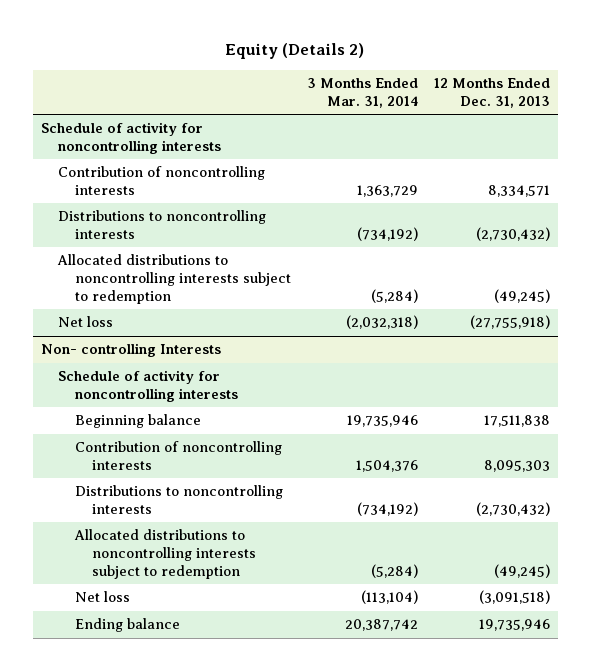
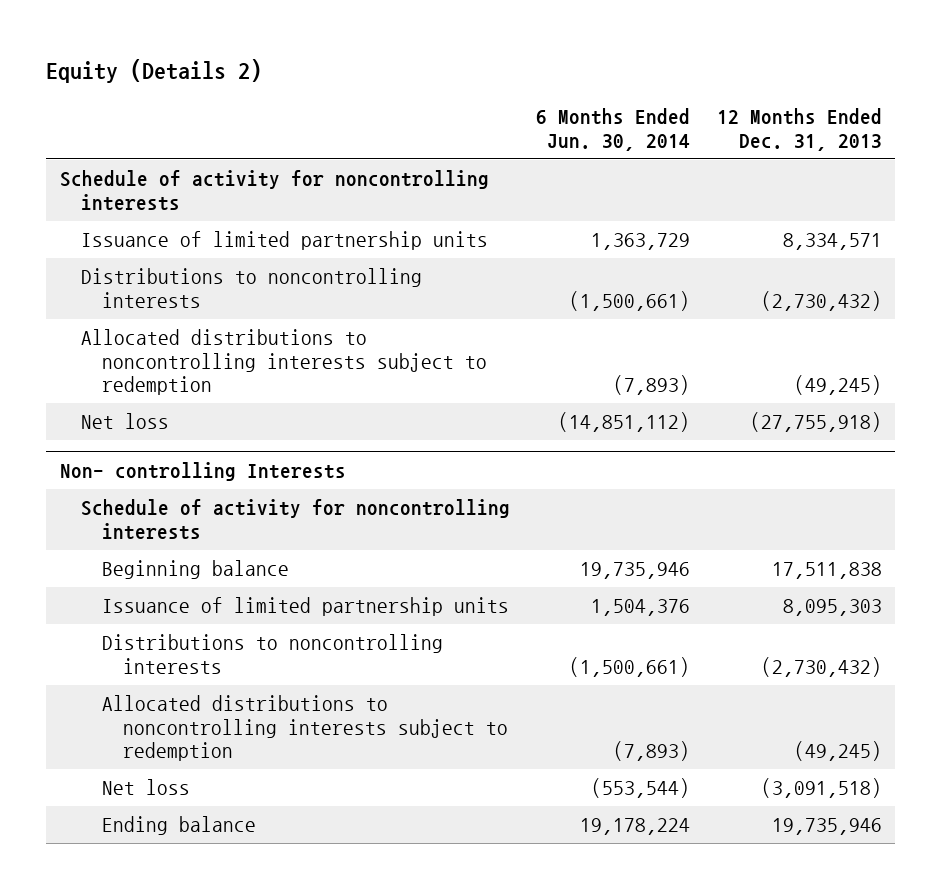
[306,77,418,108] 3 Months Ended Mar. 31, 2014 -> none
none -> [536,108,691,151] 6 Months Ended Jun. 30, 2014
[58,166,266,196] Contribution of noncontrolling interests -> [80,231,488,251] Issuance of limited partnership units
[74,441,282,471] Contribution of noncontrolling interests -> [101,597,509,617] Issuance of limited partnership units

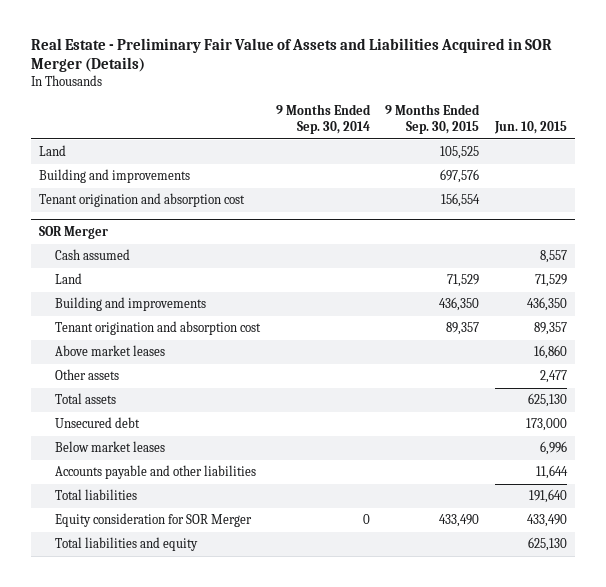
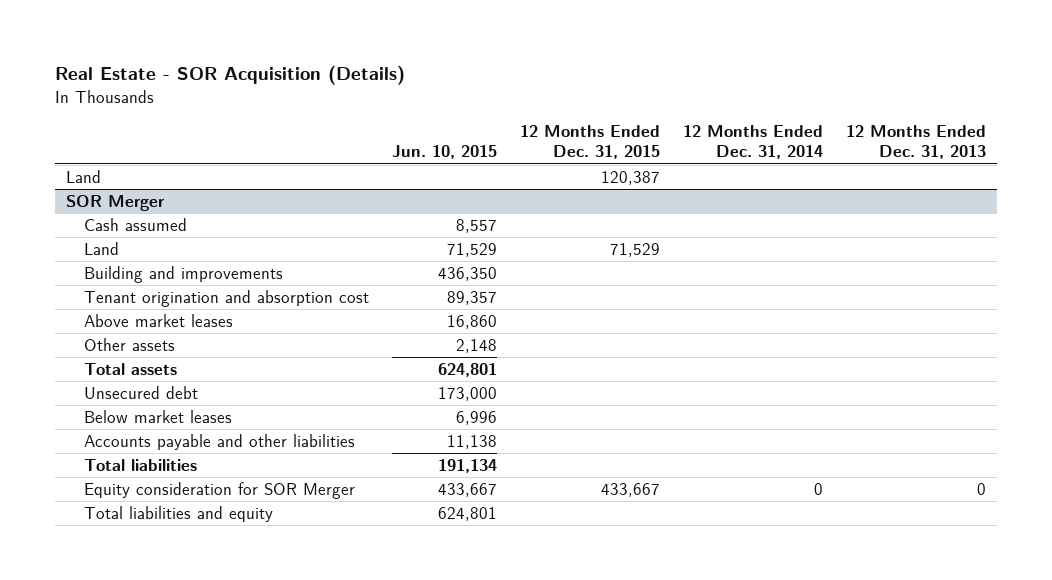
[30,37,552,73] Real Estate - Preliminary Fair Value of Assets and Liabilities Acquired in SOR Merger (Details) -> [54,65,405,86] Real Estate - SOR Acquisition (Details)
[275,103,371,134] 9 Months Ended Sep. 30, 2014 -> none
[385,103,481,134] 9 Months Ended Sep. 30, 2015 -> none
none -> [519,125,660,160] 12 Months Ended Dec. 31, 2015
none -> [682,125,823,160] 12 Months Ended Dec. 31, 2014
none -> [845,125,986,160] 12 Months Ended Dec. 31, 2013
[38,169,190,184] Building and improvements -> none
[38,193,245,208] Tenant origination and absorption cost -> none
[540,370,568,384] 2,477 -> [455,338,497,353] 2,148
[528,393,568,408] 625,130 -> [437,362,497,377] 624,801
[536,465,569,480] 11,644 -> [446,434,497,449] 11,138
[529,489,568,504] 191,640 -> [437,458,497,473] 191,134
[527,514,568,528] 433,490 -> [437,482,497,497] 433,667
[528,537,568,552] 625,130 -> [437,506,497,521] 624,801

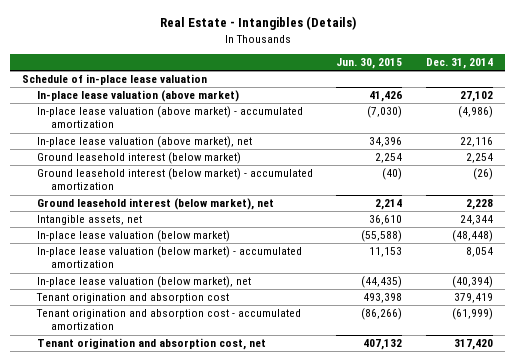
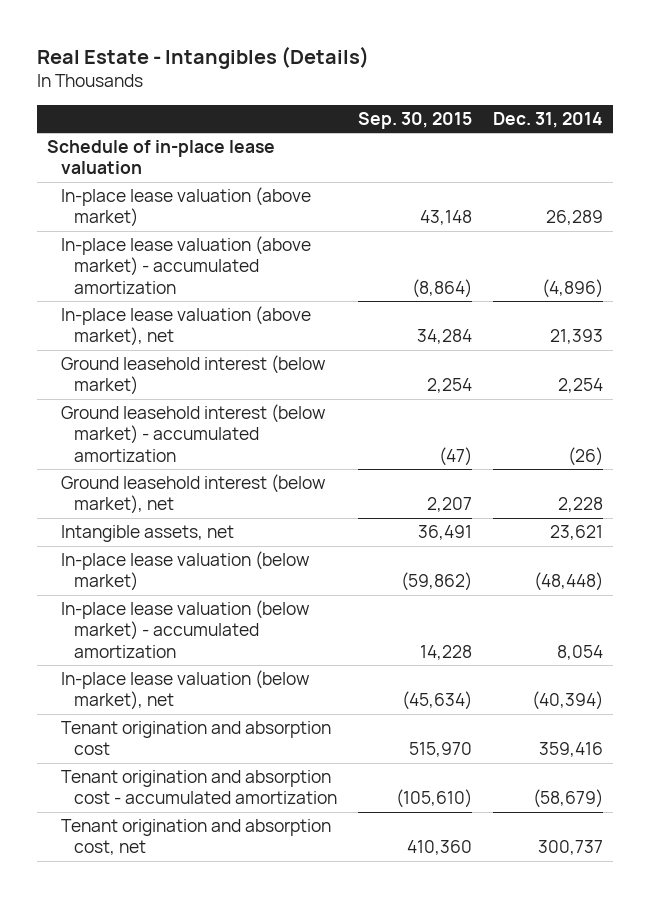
[336,58,403,70] Jun. 30, 2015 -> none
none -> [358,111,473,129] Sep. 30, 2015
[460,91,494,103] 27,102 -> [546,210,604,226] 26,289
[458,106,494,119] (4,986) -> [542,278,604,298] (4,896)
[460,137,494,148] 22,116 -> [550,329,604,345] 21,393
[460,215,494,226] 24,344 -> [550,525,604,541] 23,621
[454,293,494,304] 379,419 -> [539,742,604,758] 359,416
[452,308,494,321] (61,999) -> [533,789,604,809] (58,679)
[454,339,494,351] 317,420 -> [538,840,604,856] 300,737

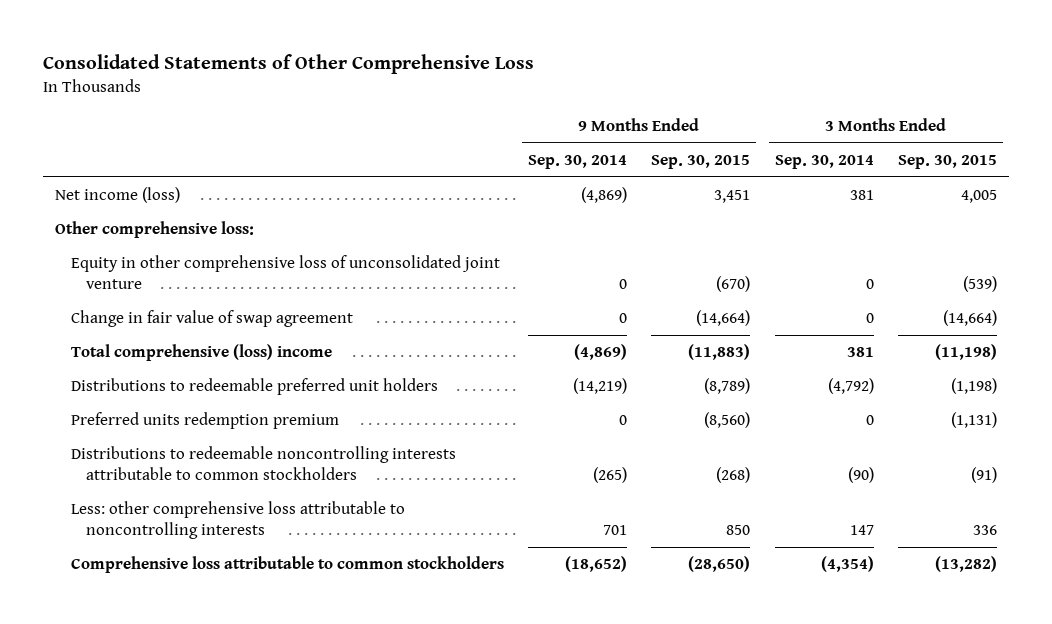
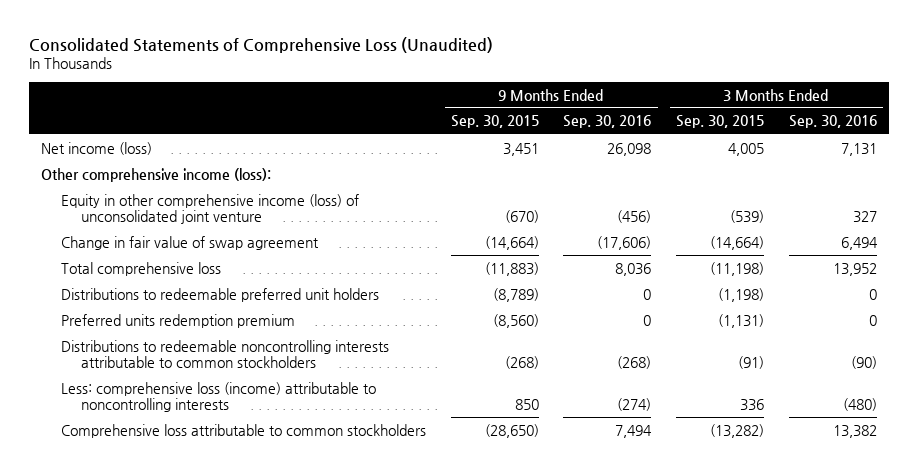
[43,54,535,75] Consolidated Statements of Other Comprehensive Loss -> [28,36,493,53] Consolidated Statements of Comprehensive Loss (Unaudited)
[528,155,628,170] Sep. 30, 2014 -> none
[774,155,874,170] Sep. 30, 2014 -> none
none -> [563,115,652,129] Sep. 30, 2016
none -> [788,115,877,129] Sep. 30, 2016
[55,221,255,239] Other comprehensive loss: -> [41,167,272,182] Other comprehensive income (loss):
[70,255,500,290] Equity in other comprehensive loss of unconsolidated joint venture -> [61,193,360,224] Equity in other comprehensive income (loss) of unconsolidated joint venture
[70,344,332,362] Total comprehensive (loss) income -> [61,261,222,276] Total comprehensive loss
[70,501,405,540] Less: other comprehensive loss attributable to noncontrolling interests -> [61,381,377,412] Less: comprehensive loss (income) attributable to noncontrolling interests

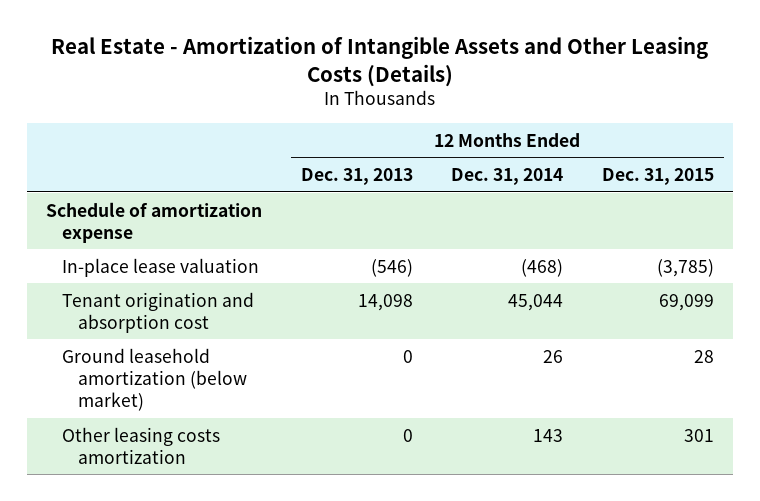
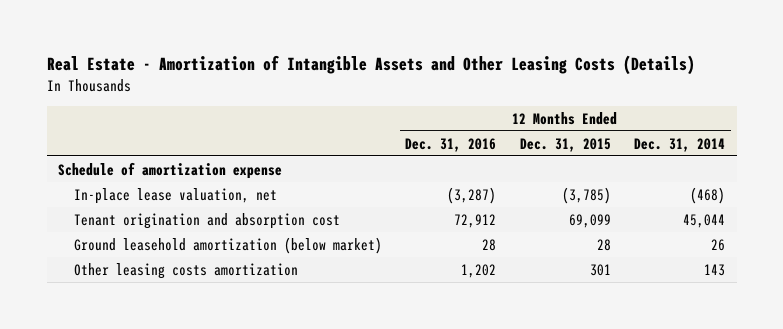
[300,168,413,186] Dec. 31, 2013 -> none
none -> [405,137,497,152] Dec. 31, 2016
[61,257,259,277] In-place lease valuation -> [74,187,278,204] In-place lease valuation, net

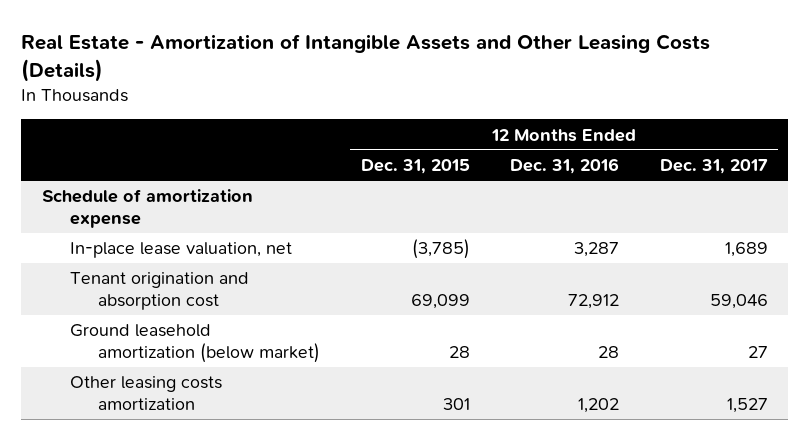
[633,137,725,152] Dec. 31, 2014 -> none
none -> [659,159,768,175] Dec. 31, 2017
[447,186,497,204] (3,287) -> [574,242,620,258] 3,287

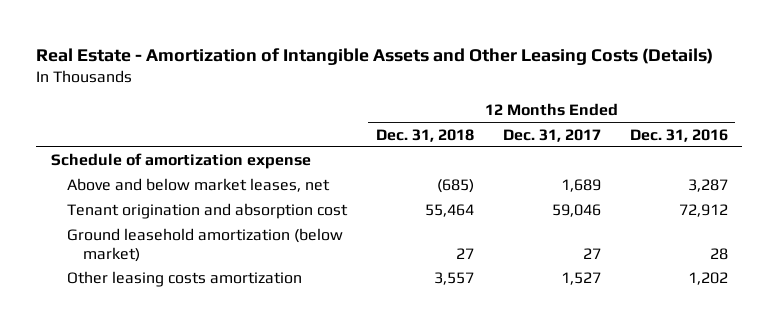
[360,159,470,175] Dec. 31, 2015 -> none
none -> [375,128,474,142] Dec. 31, 2018
[69,242,292,259] In-place lease valuation, net -> [66,178,330,193] Above and below market leases, net

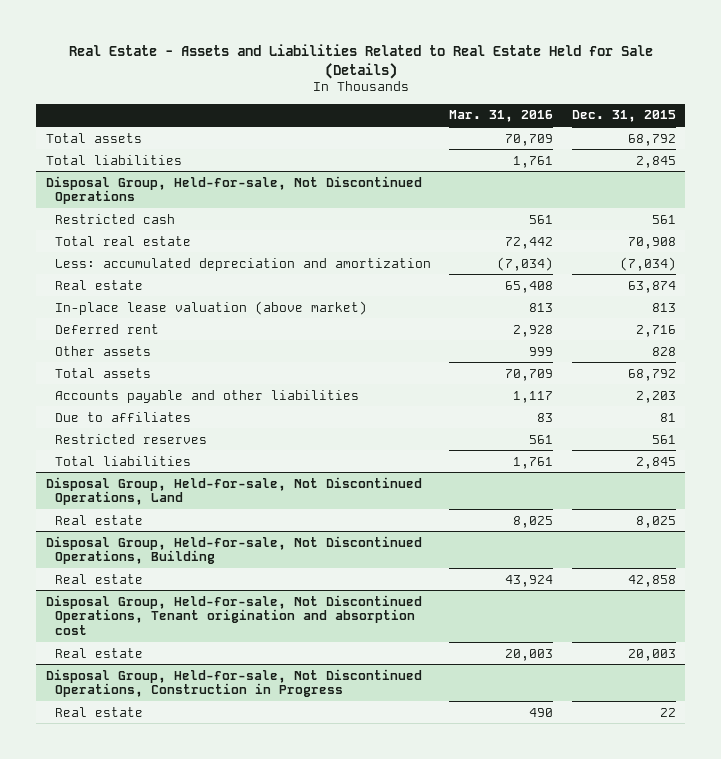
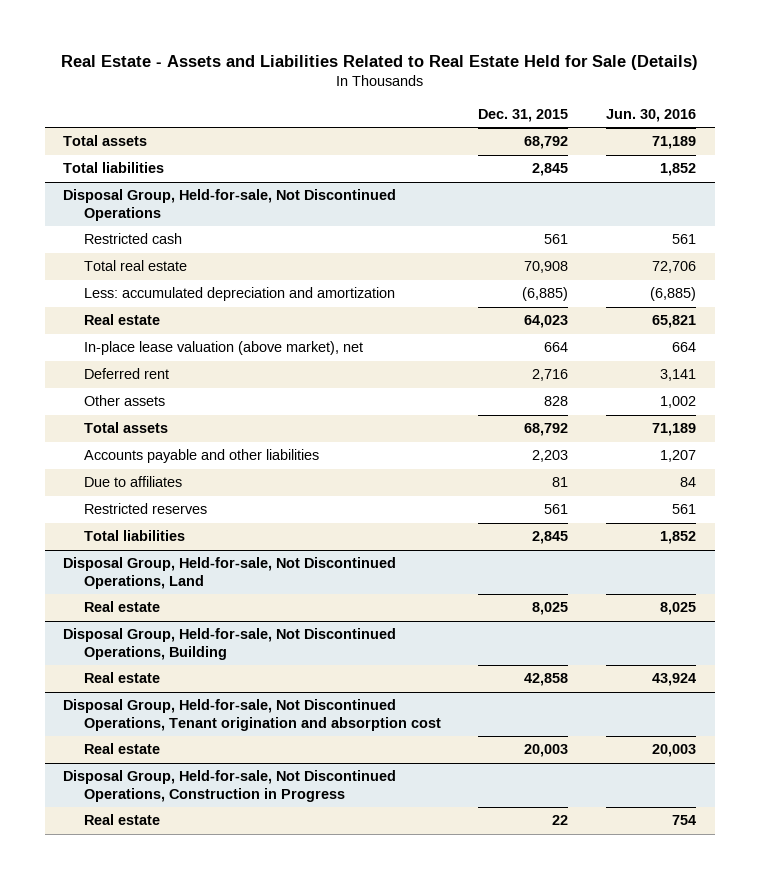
[449,110,554,123] Mar. 31, 2016 -> none
none -> [605,109,696,123] Jun. 30, 2016
[619,256,676,271] (7,034) -> [522,287,569,302] (6,885)
[627,280,676,293] 63,874 -> [524,315,569,329] 64,023
[54,300,367,315] In-place lease valuation (above market) -> [83,341,363,356] In-place lease valuation (above market), net
[651,302,676,312] 813 -> [544,342,569,353] 664

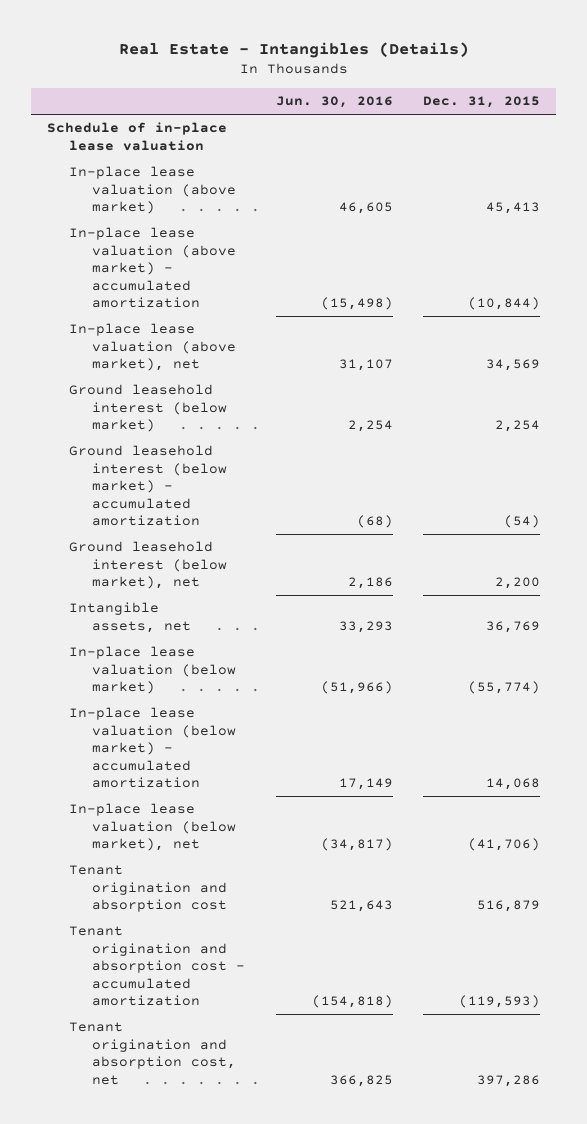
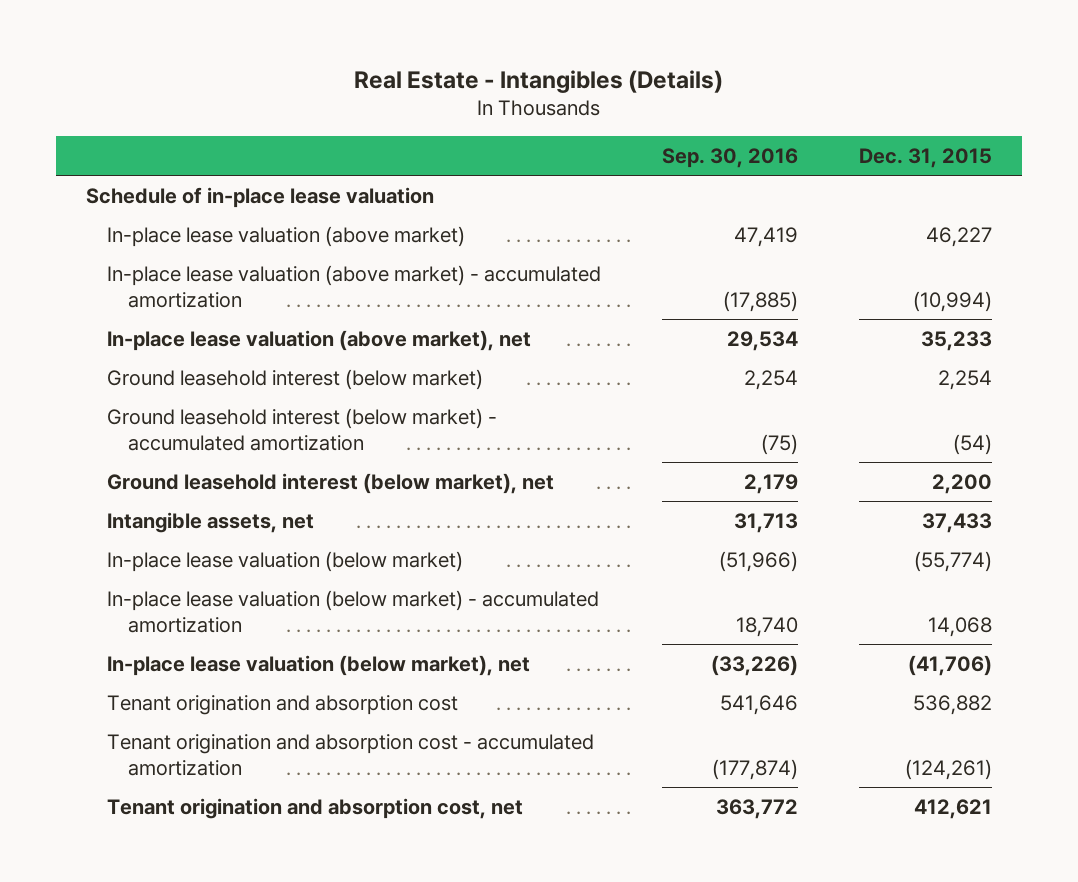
[275,96,393,109] Jun. 30, 2016 -> none
none -> [661,147,798,168] Sep. 30, 2016
[486,202,541,215] 45,413 -> [925,226,992,247] 46,227
[468,297,541,311] (10,844) -> [912,290,992,312] (10,994)
[486,359,541,372] 34,569 -> [920,330,992,351] 35,233
[486,620,541,633] 36,769 -> [921,512,992,533] 37,433
[477,900,541,913] 516,879 -> [912,694,992,715] 536,882
[459,995,541,1009] (119,593) -> [904,758,992,780] (124,261)
[477,1074,541,1087] 397,286 -> [913,798,992,819] 412,621

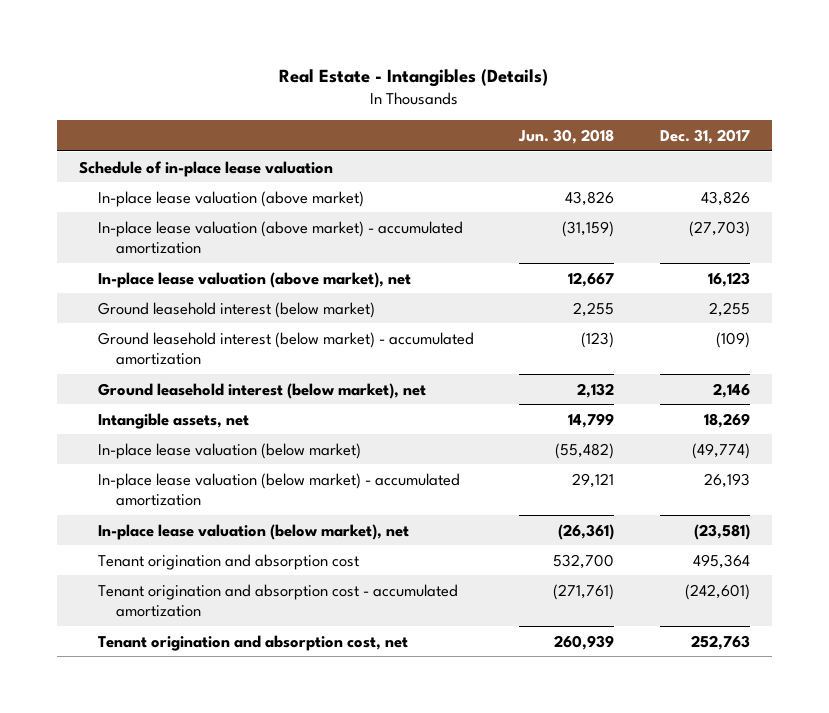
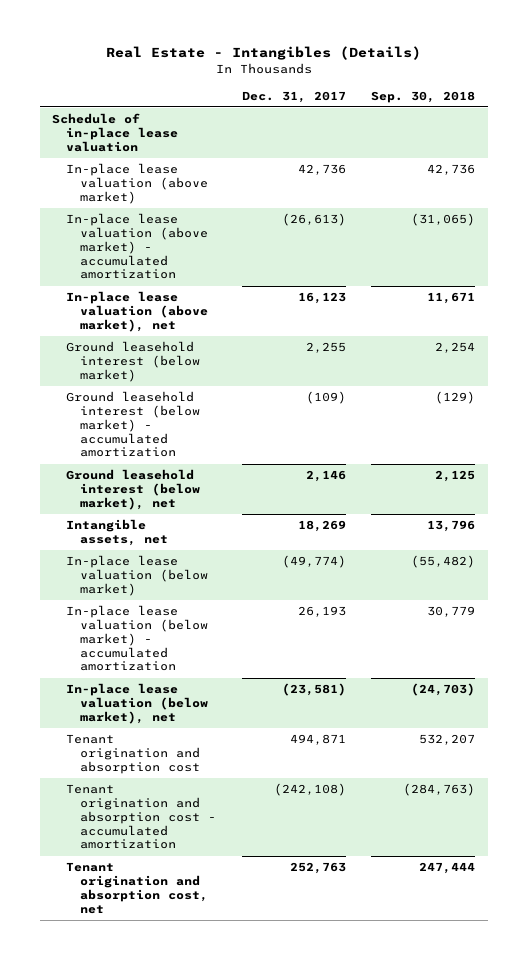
[518,128,615,144] Jun. 30, 2018 -> none
none -> [371,90,476,103] Sep. 30, 2018
[700,190,750,206] 43,826 -> [297,164,346,176] 42,736
[688,220,750,237] (27,703) -> [281,213,346,227] (26,613)
[692,553,750,569] 495,364 -> [289,734,346,746] 494,871
[684,583,750,600] (242,601) -> [273,783,346,797] (242,108)

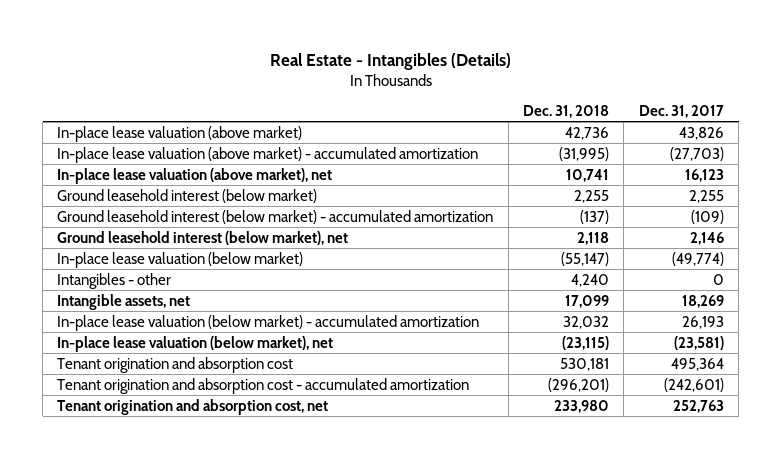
[371,90,476,103] Sep. 30, 2018 -> none
none -> [523,105,610,119] Dec. 31, 2018
[52,113,179,152] Schedule of in-place lease valuation -> none
[297,164,346,176] 42,736 -> [678,126,724,140] 43,826
[281,213,346,227] (26,613) -> [669,146,724,161] (27,703)
none -> [57,272,172,289] Intangibles - other
[66,519,169,547] Intangible assets, net -> [57,293,191,310] Intangible assets, net
[289,734,346,746] 494,871 -> [670,357,724,371] 495,364
[273,783,346,797] (242,108) -> [663,377,724,392] (242,601)

